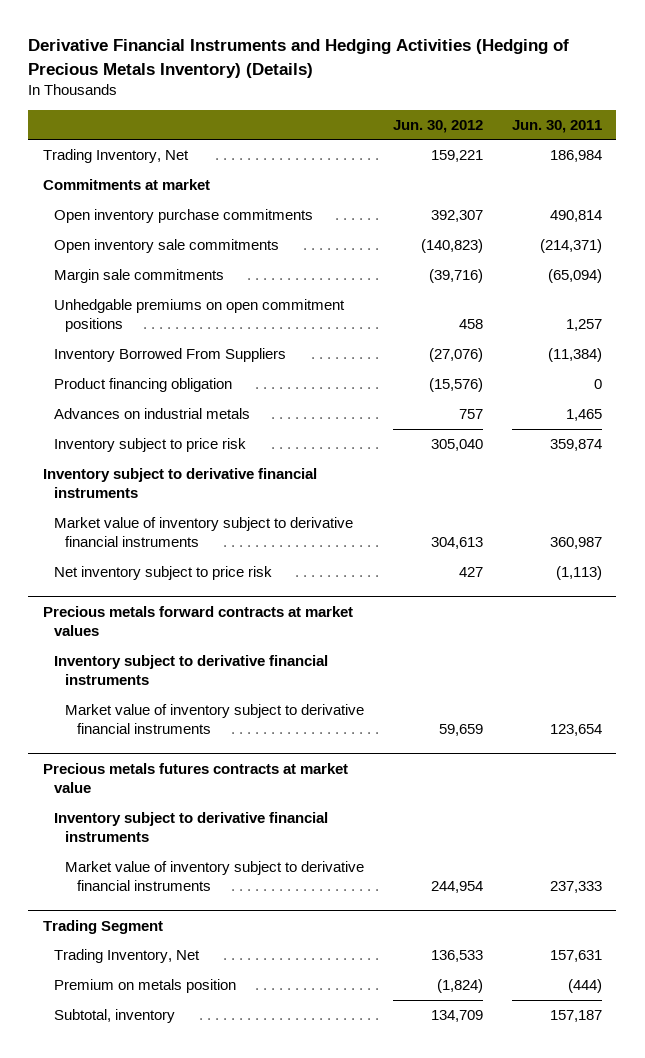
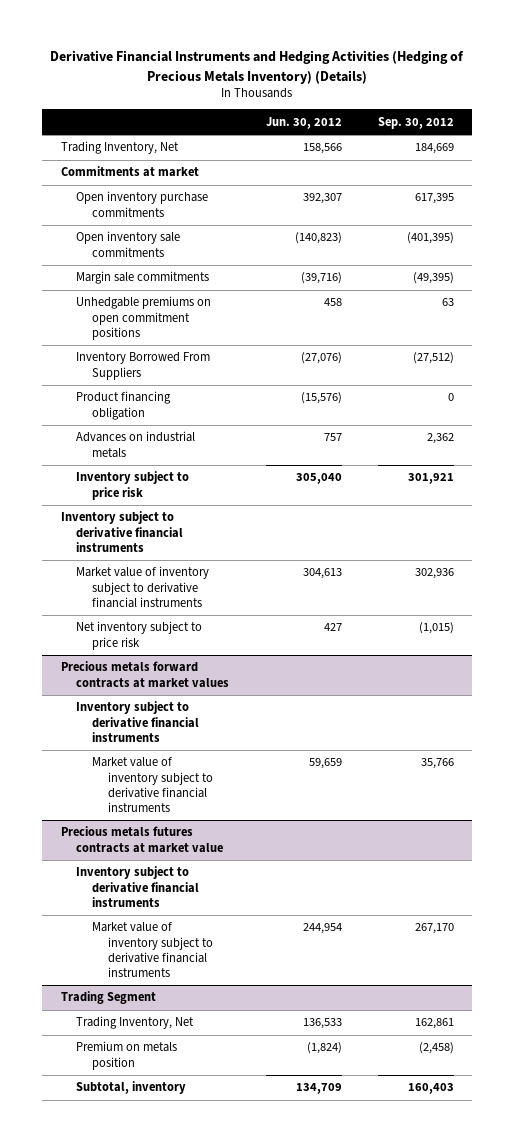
[512,119,603,133] Jun. 30, 2011 -> none
none -> [378,116,455,129] Sep. 30, 2012
[431,150,484,163] 159,221 -> [302,143,342,155] 158,566

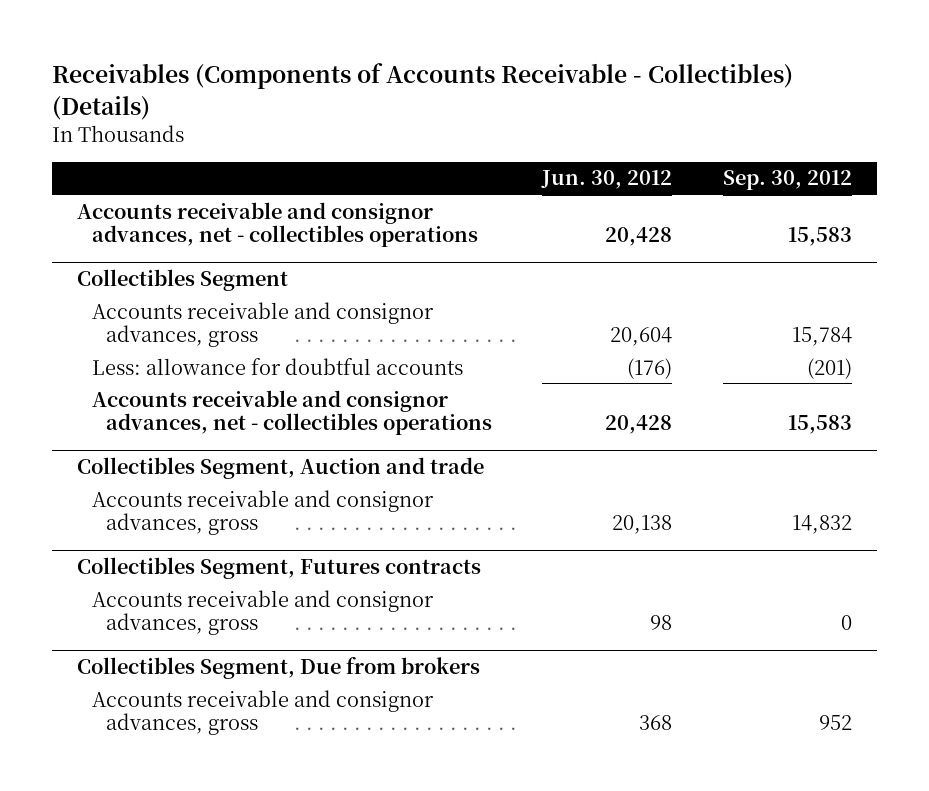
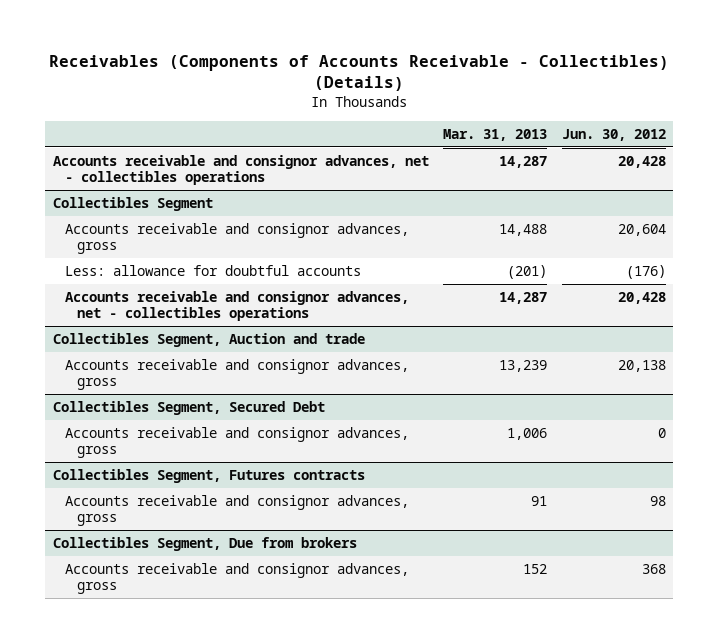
[722,170,852,191] Sep. 30, 2012 -> none
none -> [443,128,548,141] Mar. 31, 2013
none -> [52,400,325,415] Collectibles Segment, Secured Debt
none -> [64,426,409,459] Accounts receivable and consignor advances, gross

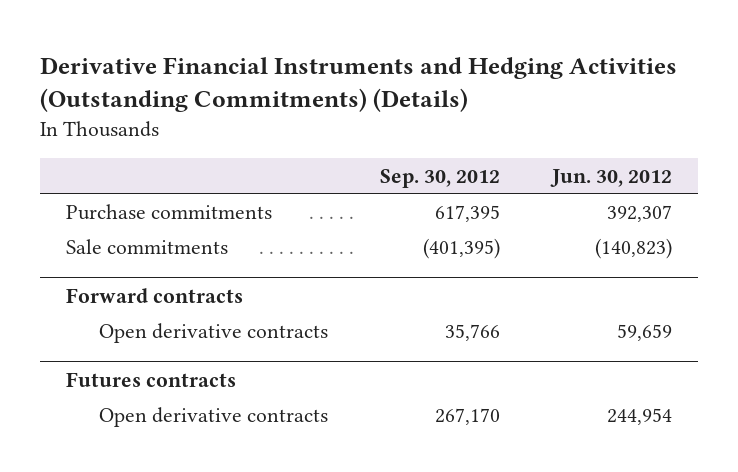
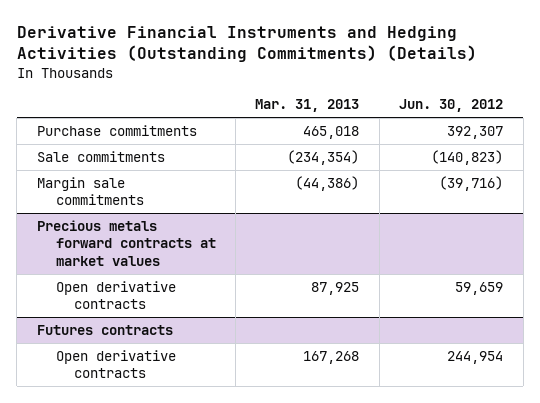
[380,168,501,188] Sep. 30, 2012 -> none
none -> [255,99,360,113] Mar. 31, 2013
[66,287,244,303] Forward contracts -> none
none -> [36,176,144,206] Margin sale commitments
none -> [36,219,216,266] Precious metals forward contracts at market values

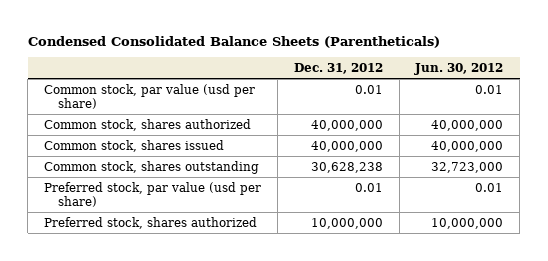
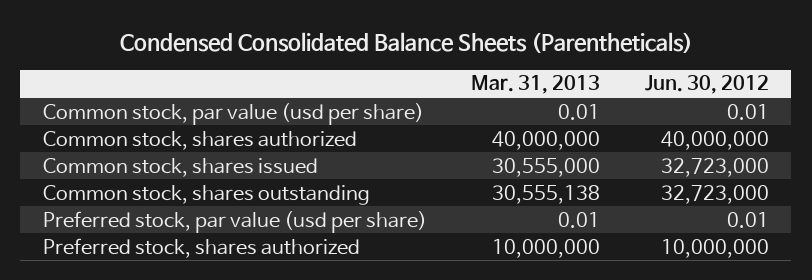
[293,62,383,74] Dec. 31, 2012 -> none
none -> [471,75,601,95] Mar. 31, 2013
[431,140,504,152] 40,000,000 -> [661,157,770,177] 32,723,000

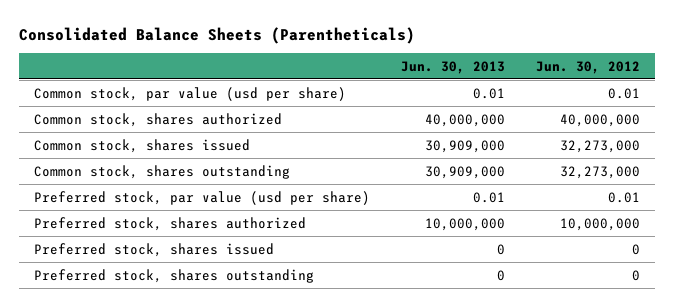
[119,32,693,54] Condensed Consolidated Balance Sheets (Parentheticals) -> [18,26,415,44] Consolidated Balance Sheets (Parentheticals)
[471,75,601,95] Mar. 31, 2013 -> none
none -> [400,60,505,74] Jun. 30, 2013
[661,157,770,177] 32,723,000 -> [559,139,640,153] 32,273,000
[661,184,770,204] 32,723,000 -> [559,165,640,179] 32,273,000
none -> [34,242,275,257] Preferred stock, shares issued
none -> [34,268,315,283] Preferred stock, shares outstanding

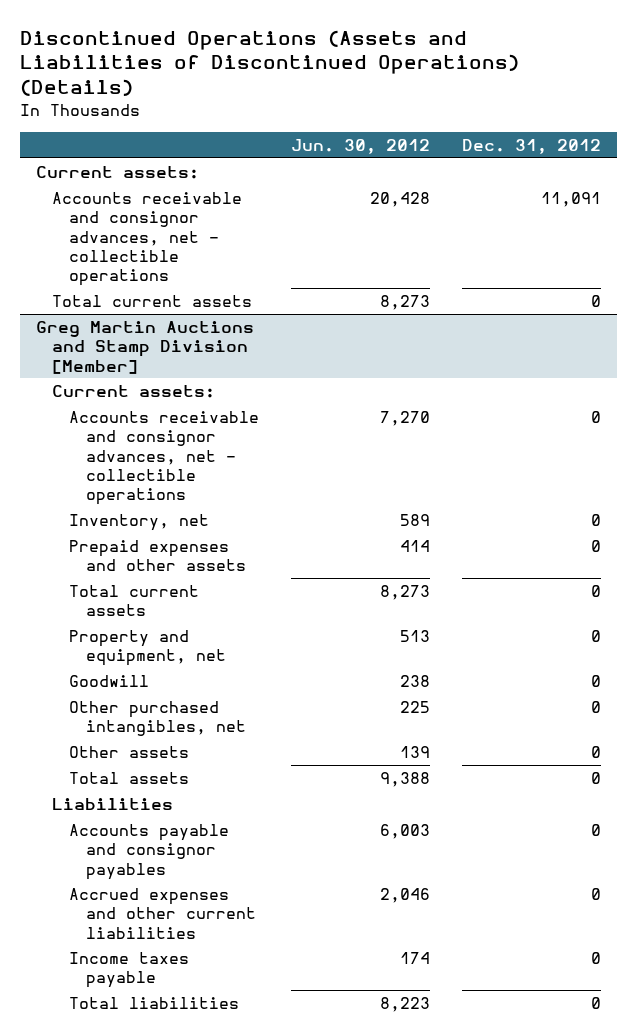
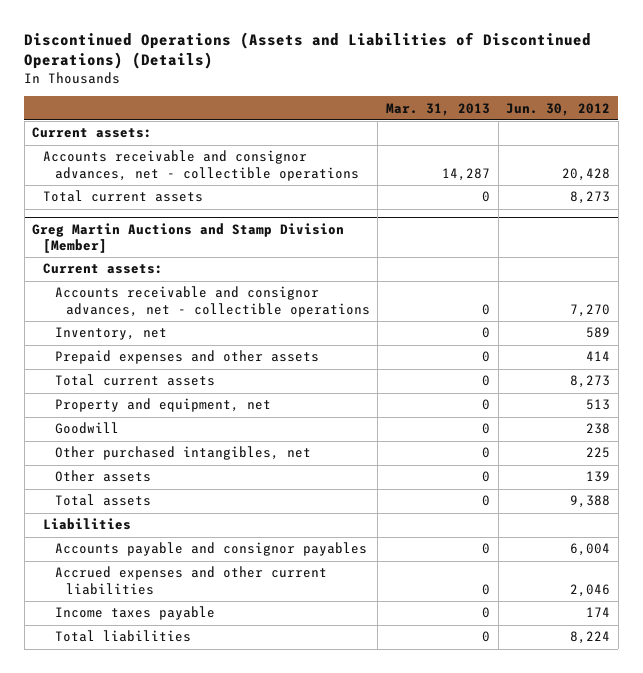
[461,138,601,154] Dec. 31, 2012 -> none
none -> [386,102,491,116] Mar. 31, 2013
[380,823,431,839] 6,003 -> [570,543,611,557] 6,004
[380,996,431,1012] 8,223 -> [570,631,611,645] 8,224

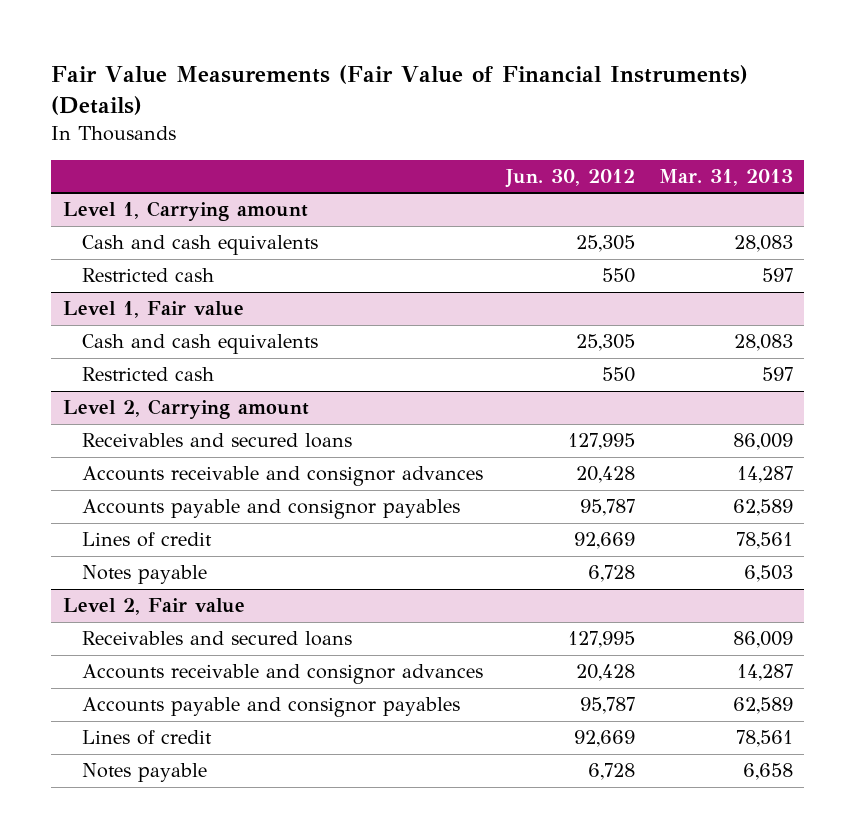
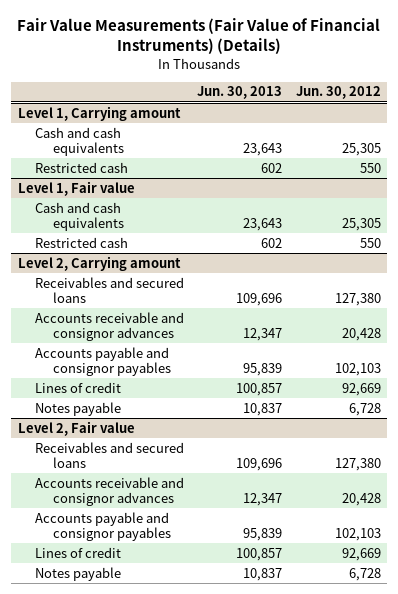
[658,168,793,186] Mar. 31, 2013 -> none
none -> [197,86,283,100] Jun. 30, 2013
[568,433,636,451] 127,995 -> [334,293,381,307] 127,380
[580,499,636,517] 95,787 -> [334,363,381,377] 102,103
[568,631,636,649] 127,995 -> [334,458,381,472] 127,380
[580,697,636,715] 95,787 -> [334,528,381,542] 102,103

